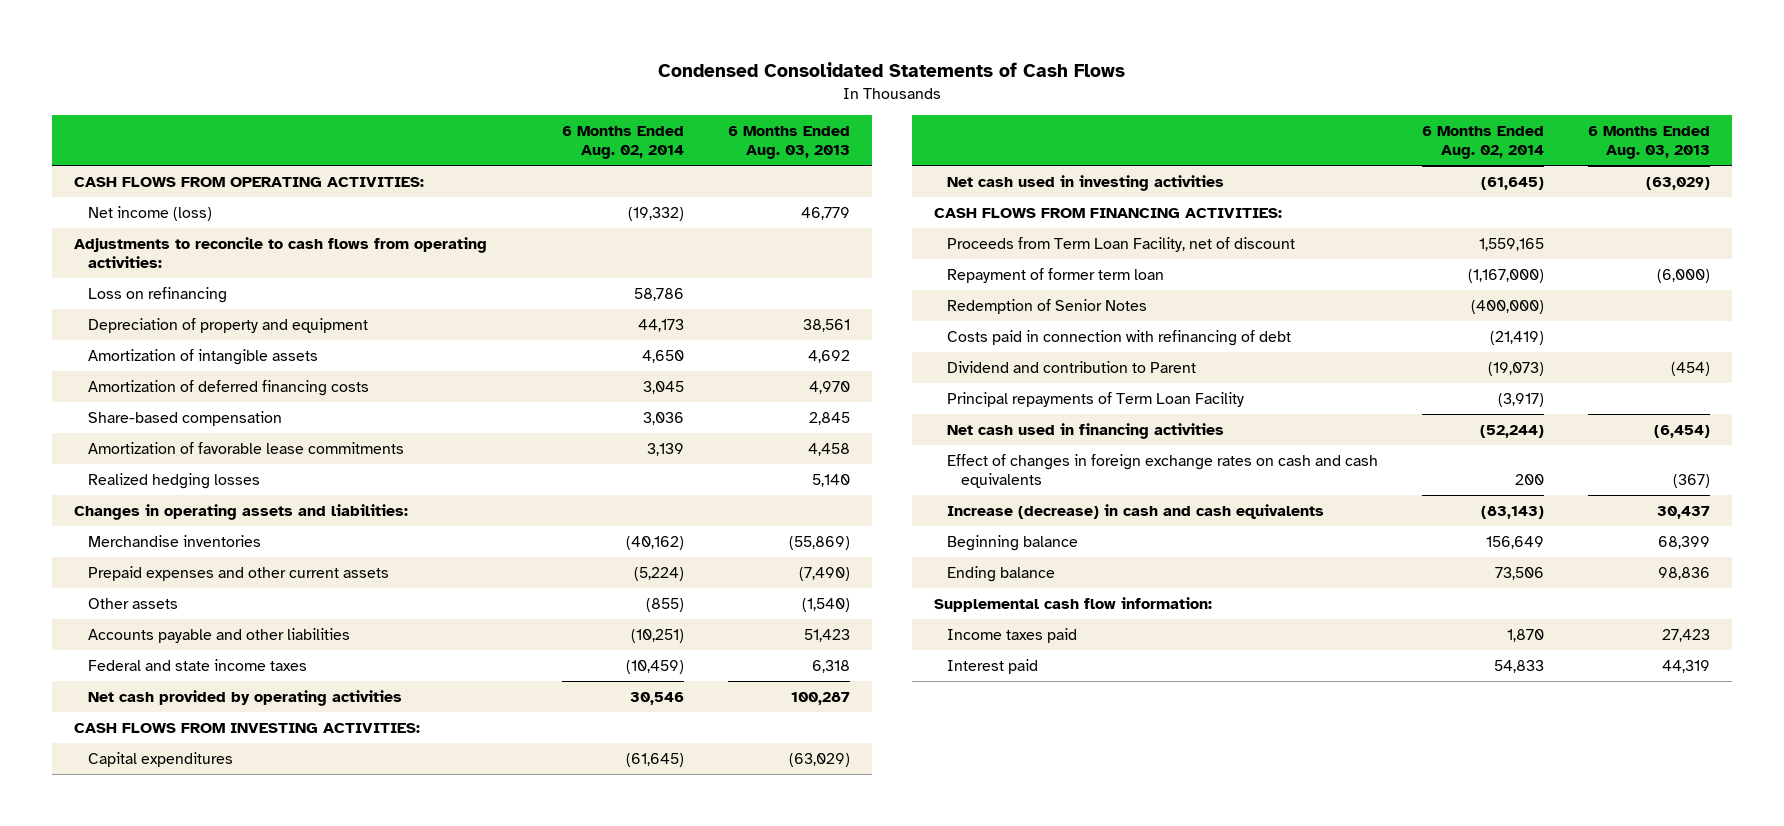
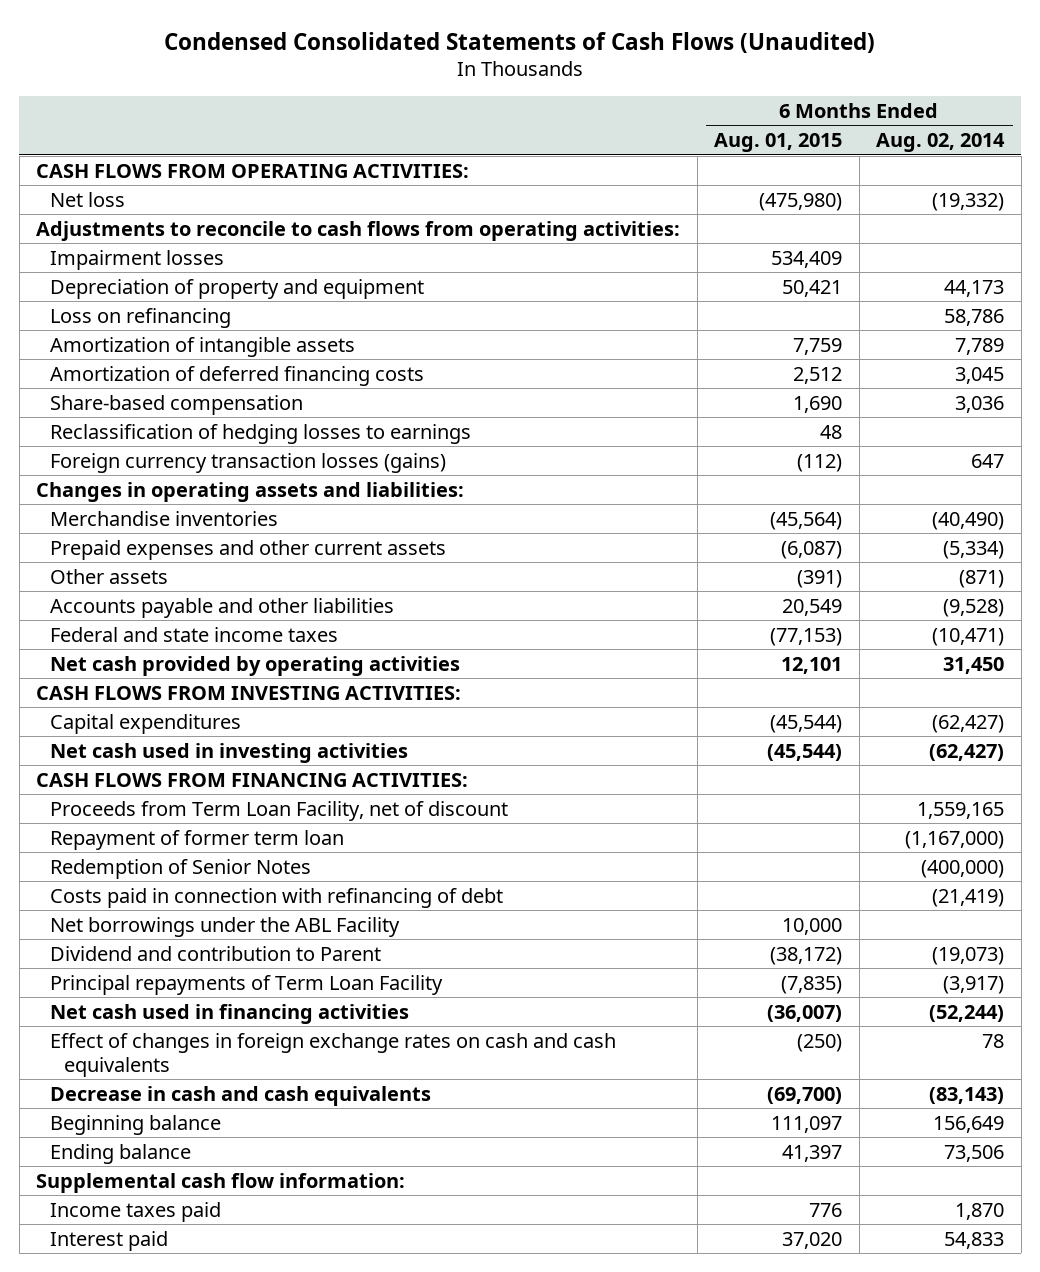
[658,62,1126,78] Condensed Consolidated Statements of Cash Flows -> [164,31,876,53] Condensed Consolidated Statements of Cash Flows (Unaudited)
[728,126,851,159] 6 Months Ended Aug. 03, 2013 -> none
none -> [714,133,843,153] Aug. 01, 2015
[87,206,212,222] Net income (loss) -> [50,191,126,207] Net loss
none -> [50,249,225,270] Impairment losses
[87,287,227,304] Loss on refinancing -> [50,307,232,328] Loss on refinancing
[642,350,685,364] 4,650 -> [955,337,1005,355] 7,789
[87,442,404,455] Amortization of favorable lease commitments -> none
[87,473,260,490] Realized hedging losses -> [50,423,472,444] Reclassification of hedging losses to earnings
none -> [50,452,447,473] Foreign currency transaction losses (gains)
[626,536,685,551] (40,162) -> [932,511,1005,530] (40,490)
[634,567,685,582] (5,224) -> [943,540,1005,559] (5,334)
[646,598,685,613] (855) -> [959,569,1005,588] (871)
[631,629,685,644] (10,251) -> [943,598,1005,617] (9,528)
[626,660,685,675] (10,459) -> [932,627,1005,646] (10,471)
[630,692,685,706] 30,546 -> [943,656,1005,674] 31,450
[626,753,685,768] (61,645) -> [932,714,1005,733] (62,427)
[1481,177,1545,191] (61,645) -> [929,743,1005,761] (62,427)
none -> [50,916,401,937] Net borrowings under the ABL Facility
[1515,473,1545,485] 200 -> [982,1033,1005,1048] 78
[947,504,1325,520] Increase (decrease) in cash and cash equivalents -> [50,1085,432,1106] Decrease in cash and cash equivalents

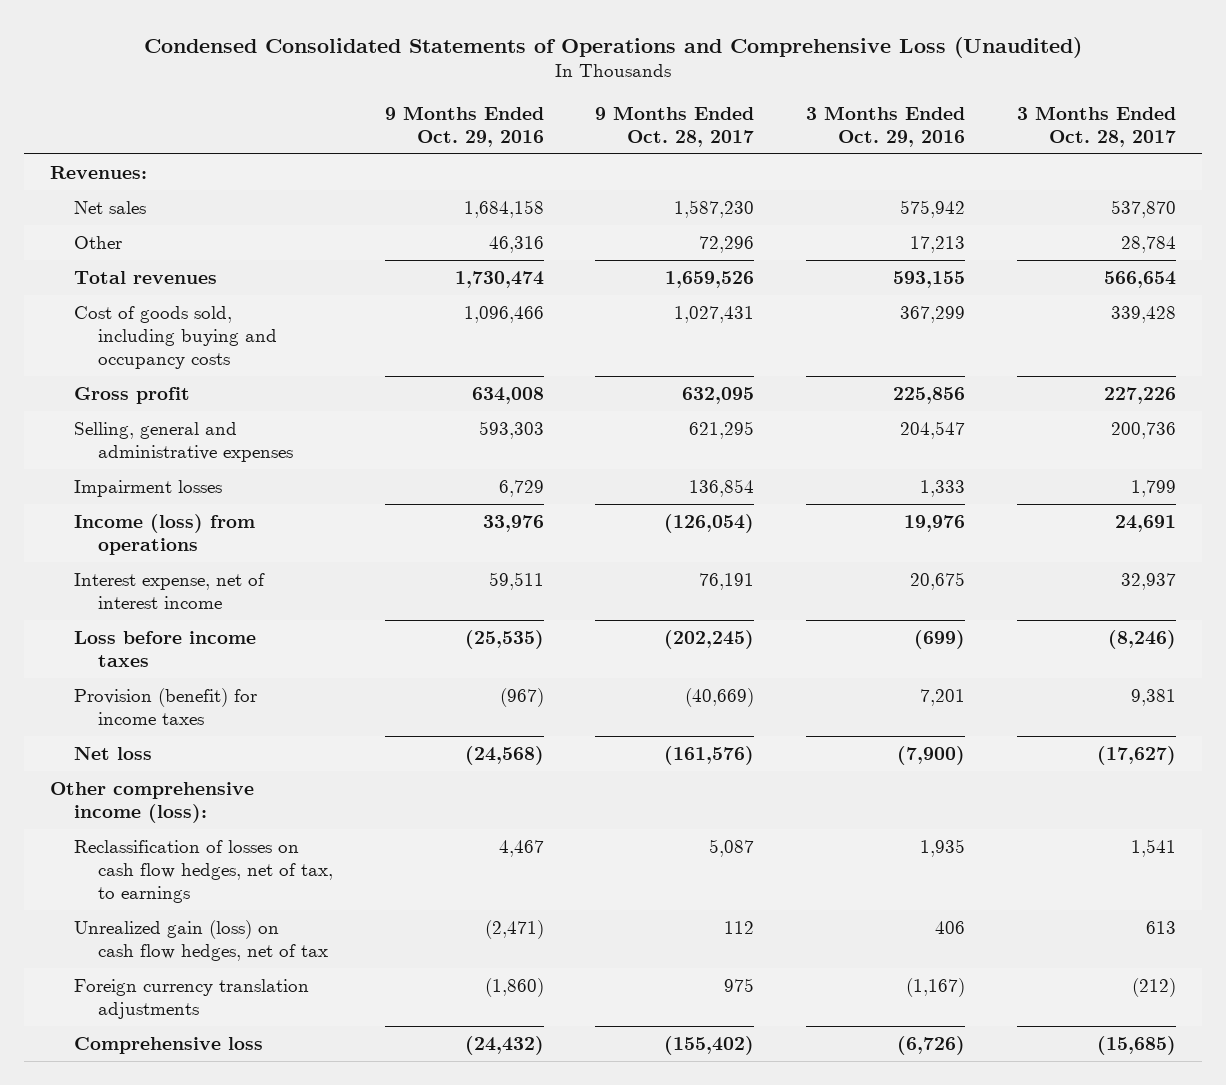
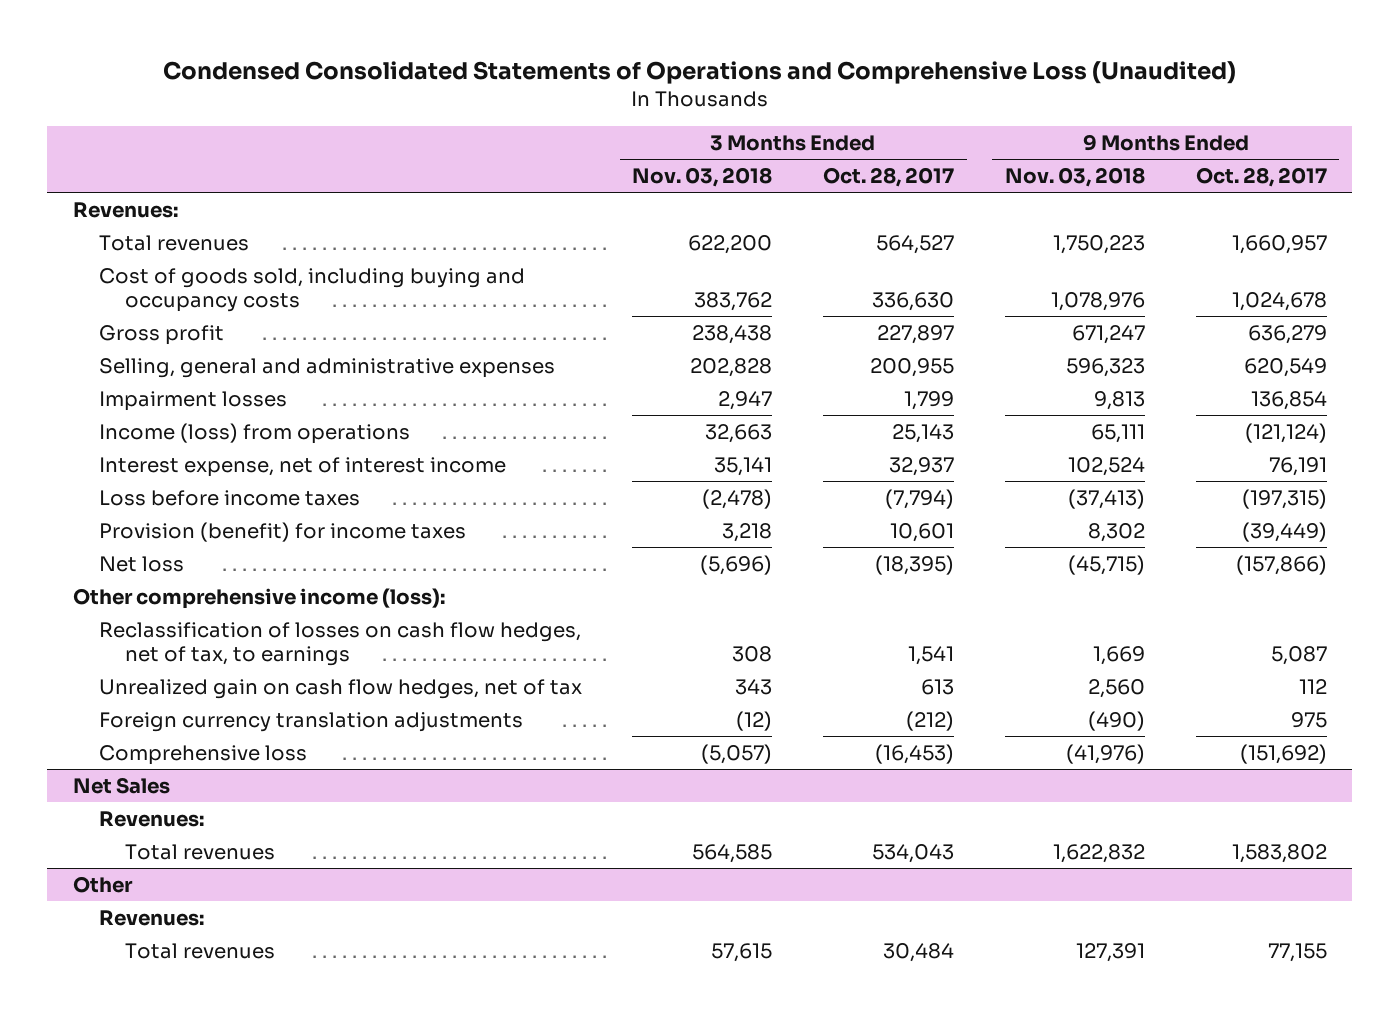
[384,105,544,147] 9 Months Ended Oct. 29, 2016 -> none
[806,105,966,147] 3 Months Ended Oct. 29, 2016 -> none
none -> [632,167,773,188] Nov. 03, 2018
none -> [1004,167,1145,188] Nov. 03, 2018
[74,200,147,214] Net sales -> none
[74,235,123,249] Other -> none
[665,270,755,288] 1,659,526 -> [1231,234,1327,254] 1,660,957
[1103,270,1176,288] 566,654 -> [876,234,955,254] 564,527
[674,305,755,323] 1,027,431 -> [1231,291,1327,311] 1,024,678
[1110,305,1176,323] 339,428 -> [872,291,955,311] 336,630
[682,386,755,404] 632,095 -> [1247,324,1327,344] 636,279
[1103,386,1176,404] 227,226 -> [877,324,955,344] 227,897
[689,420,755,439] 621,295 -> [1243,357,1327,377] 620,549
[1110,421,1176,439] 200,736 -> [870,357,955,377] 200,955
[664,513,755,533] (126,054) -> [1244,422,1327,443] (121,124)
[1114,514,1176,532] 24,691 -> [892,423,955,443] 25,143
[664,629,755,649] (202,245) -> [1241,488,1327,509] (197,315)
[1107,629,1176,649] (8,246) -> [885,488,955,509] (7,794)
[685,687,755,707] (40,669) -> [1241,521,1327,542] (39,449)
[1130,688,1176,706] 9,381 -> [890,522,955,542] 10,601
[664,745,755,765] (161,576) -> [1235,554,1327,575] (157,866)
[1096,745,1176,765] (17,627) -> [875,554,955,575] (18,395)
[74,919,329,961] Unrealized gain (loss) on cash flow hedges, net of tax -> [98,678,582,699] Unrealized gain on cash flow hedges, net of tax
[664,1035,755,1055] (155,402) -> [1239,743,1327,764] (151,692)
[1096,1035,1176,1055] (15,685) -> [875,743,955,764] (16,453)
none -> [72,776,170,794] Net Sales
none -> [98,810,204,827] Revenues:
none -> [124,843,275,860] Total revenues
none -> [72,875,133,893] Other
none -> [98,909,204,926] Revenues:
none -> [124,942,275,959] Total revenues

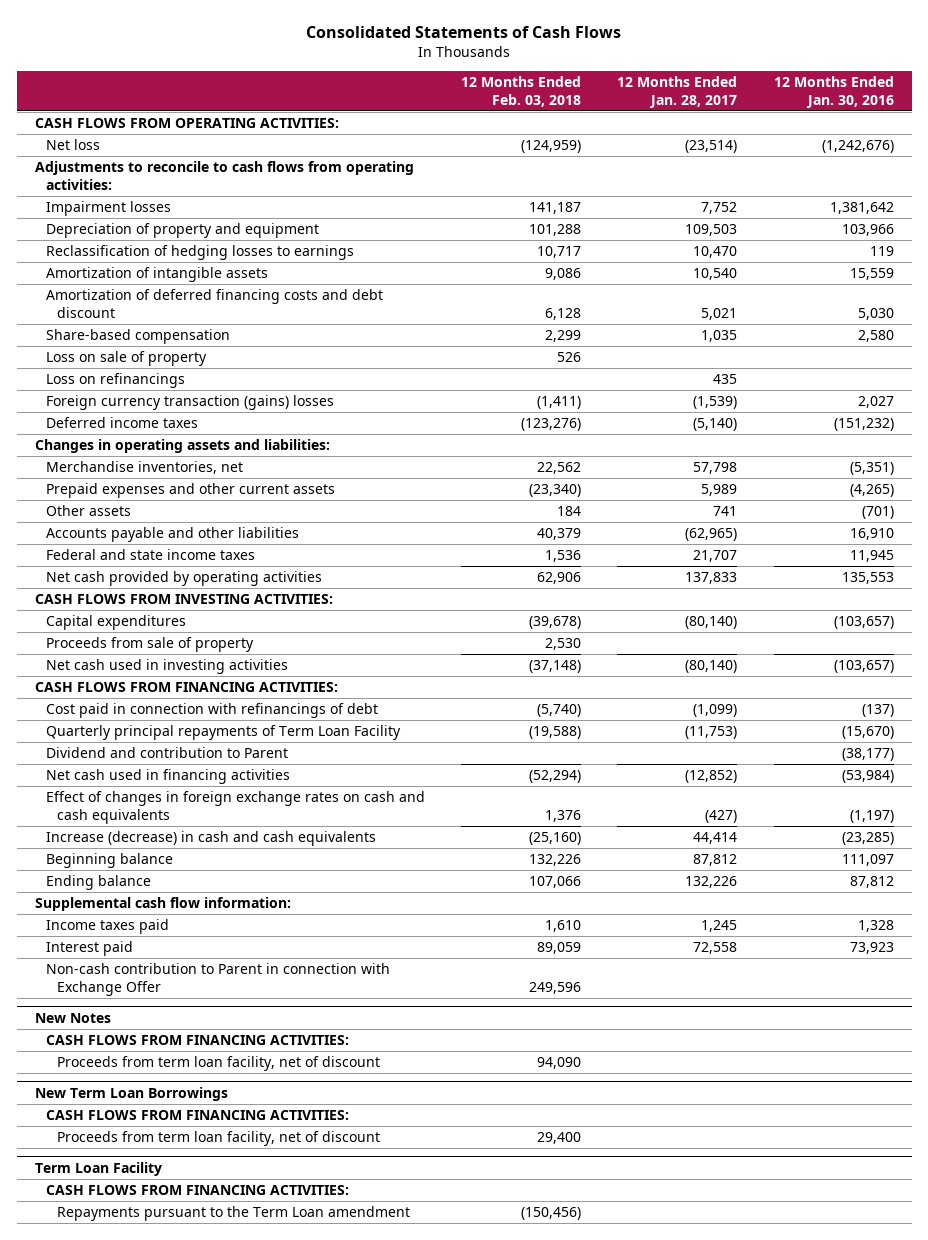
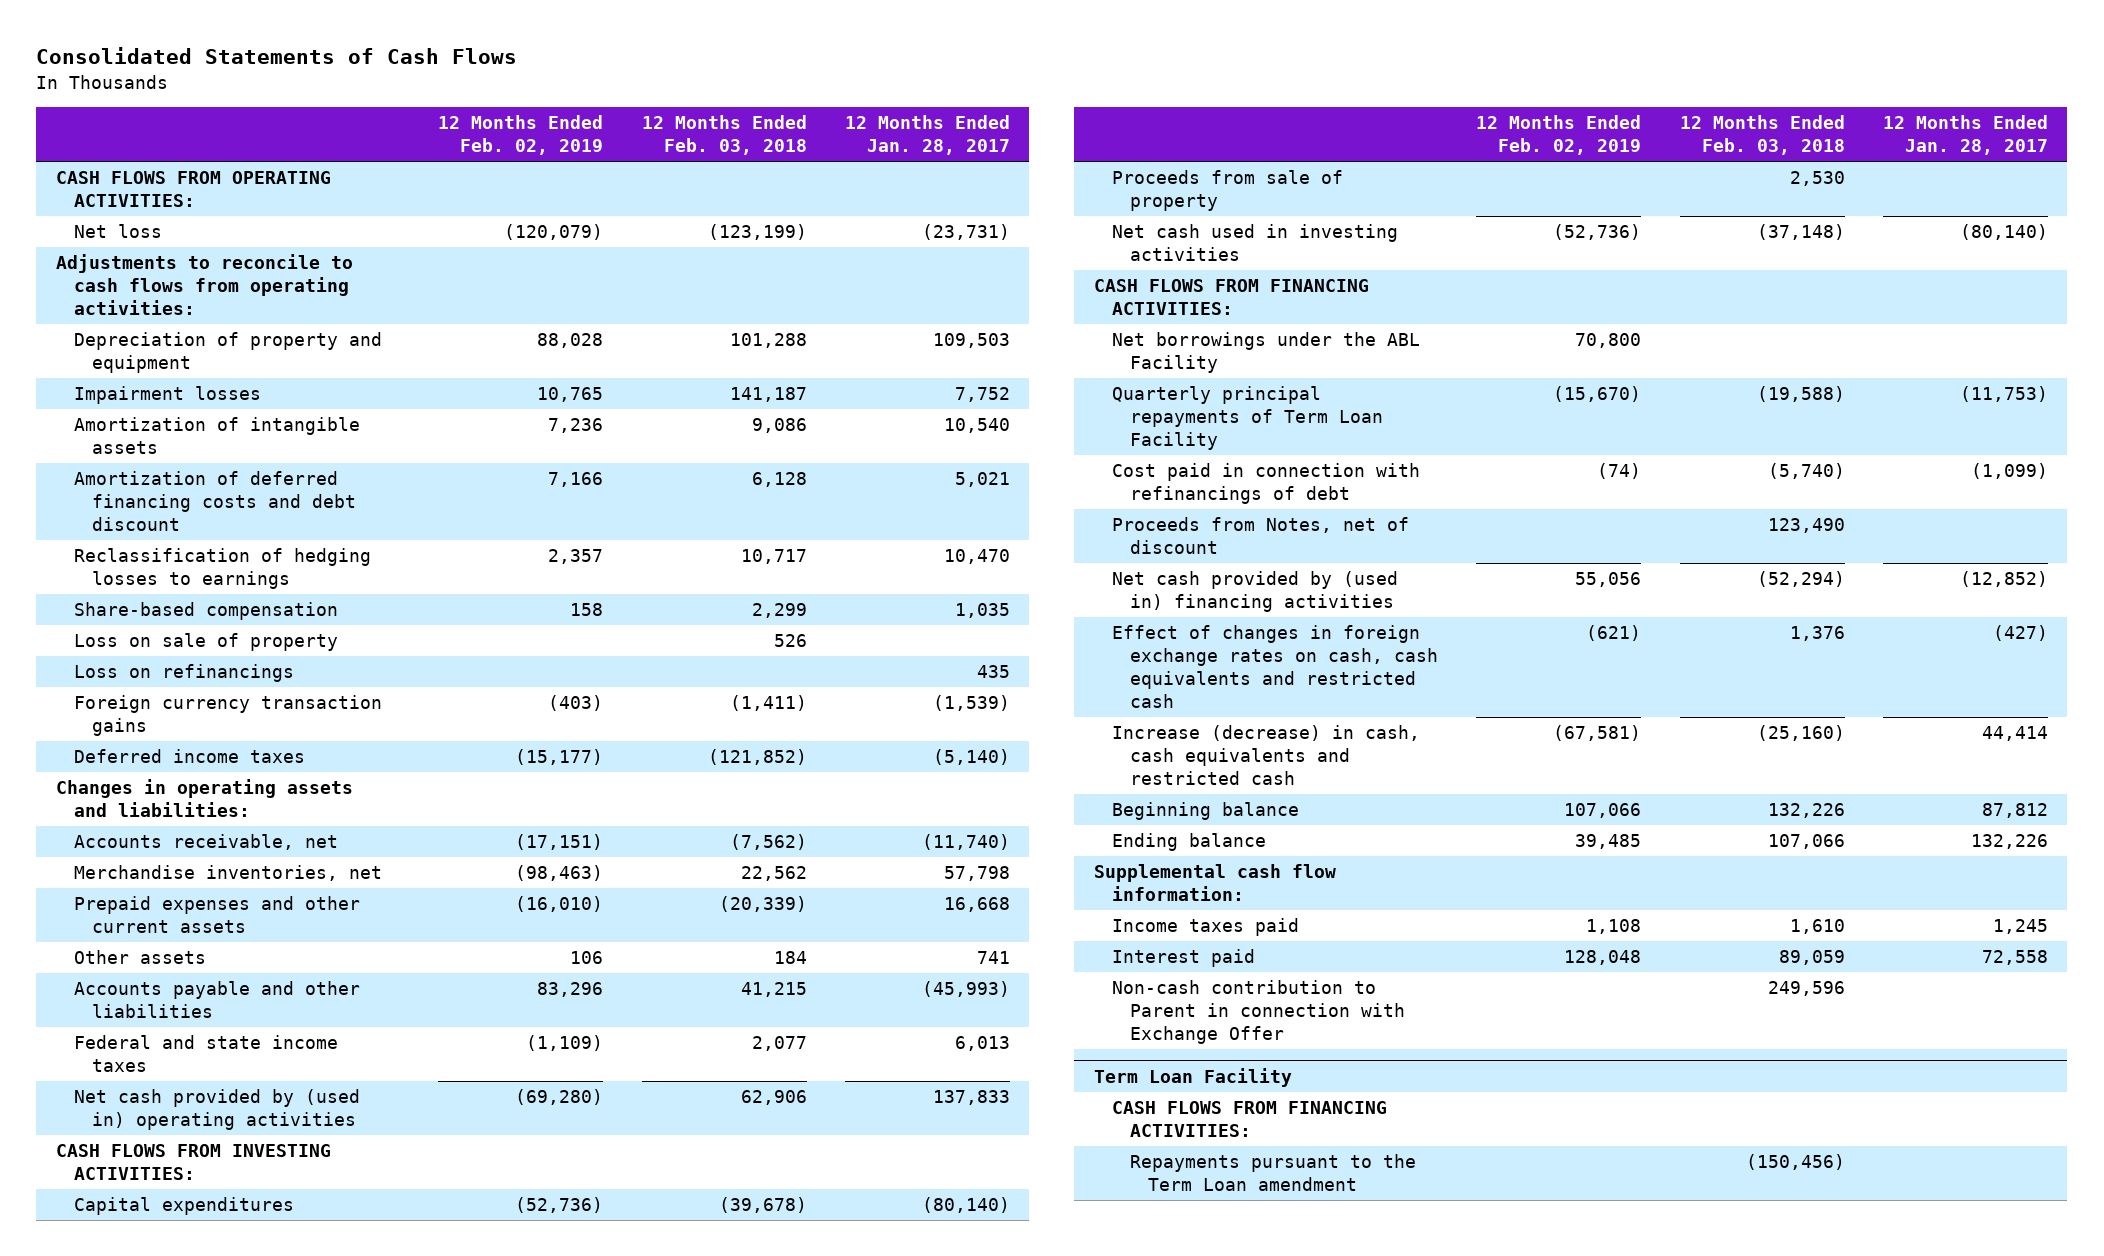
[773,76,894,108] 12 Months Ended Jan. 30, 2016 -> none
none -> [438,115,604,156] 12 Months Ended Feb. 02, 2019
[521,140,582,154] (124,959) -> [707,224,807,241] (123,199)
[685,140,738,154] (23,514) -> [922,224,1011,241] (23,731)
[45,201,171,217] Impairment losses -> [73,386,261,405] Impairment losses
[45,245,354,261] Reclassification of hedging losses to earnings -> [73,548,371,590] Reclassification of hedging losses to earnings
[45,395,334,411] Foreign currency transaction (gains) losses -> [73,695,382,737] Foreign currency transaction gains
[521,418,582,432] (123,276) -> [707,749,807,766] (121,852)
none -> [73,834,338,851] Accounts receivable, net
[529,484,582,498] (23,340) -> [718,896,807,913] (20,339)
[701,484,738,497] 5,989 -> [944,897,1011,913] 16,668
[537,528,582,541] 40,379 -> [740,982,807,998] 41,215
[685,528,738,542] (62,965) -> [922,981,1011,998] (45,993)
[545,550,582,563] 1,536 -> [751,1036,807,1052] 2,077
[693,550,738,563] 21,707 -> [955,1036,1011,1052] 6,013
[45,571,322,587] Net cash provided by operating activities -> [73,1089,360,1131] Net cash provided by (used in) operating activities
none -> [1111,332,1420,374] Net borrowings under the ABL Facility
[45,747,288,759] Dividend and contribution to Parent -> none
[45,703,378,719] Cost paid in connection with refinancings of debt -> [1111,463,1420,505] Cost paid in connection with refinancings of debt
none -> [1111,517,1409,555] Proceeds from Notes, net of discount
[45,769,290,785] Net cash used in financing activities -> [1111,571,1398,613] Net cash provided by (used in) financing activities
[45,791,425,824] Effect of changes in foreign exchange rates on cash and cash equivalents -> [1111,625,1438,709] Effect of changes in foreign exchange rates on cash, cash equivalents and restricted cash
[45,831,376,847] Increase (decrease) in cash and cash equivalents -> [1111,725,1420,786] Increase (decrease) in cash, cash equivalents and restricted cash
[34,1012,111,1023] New Notes -> none
[45,1035,349,1046] CASH FLOWS FROM FINANCING ACTIVITIES: -> none
[56,1056,380,1072] Proceeds from term loan facility, net of discount -> none
[34,1086,228,1101] New Term Loan Borrowings -> none
[45,1110,349,1121] CASH FLOWS FROM FINANCING ACTIVITIES: -> none
[56,1131,380,1147] Proceeds from term loan facility, net of discount -> none

